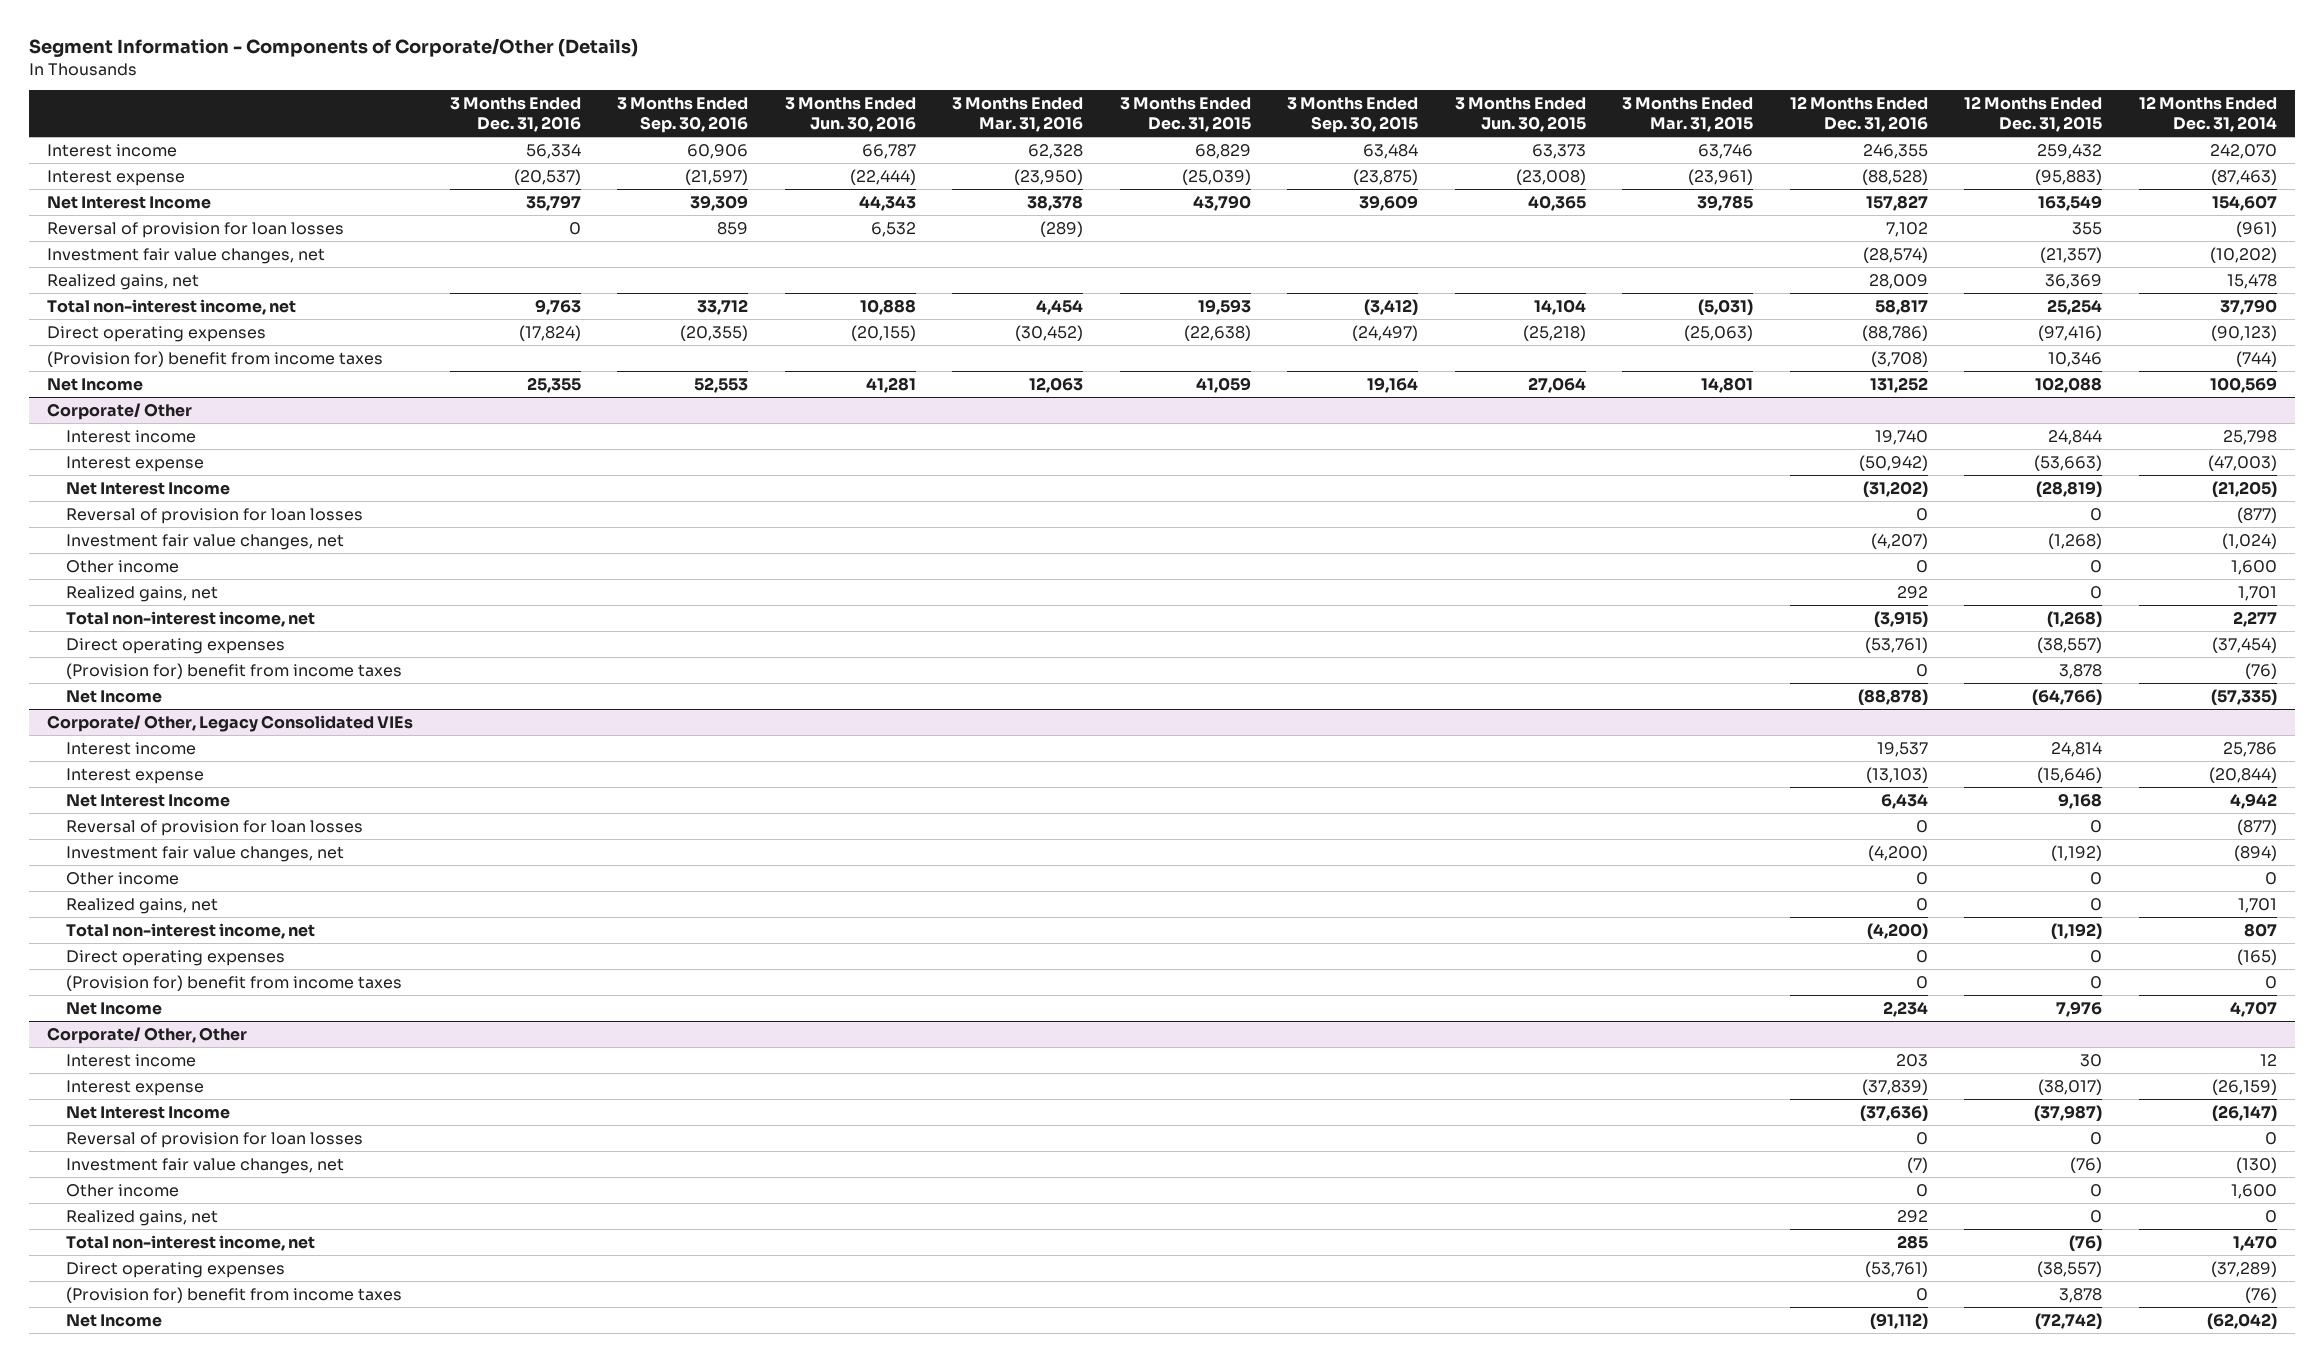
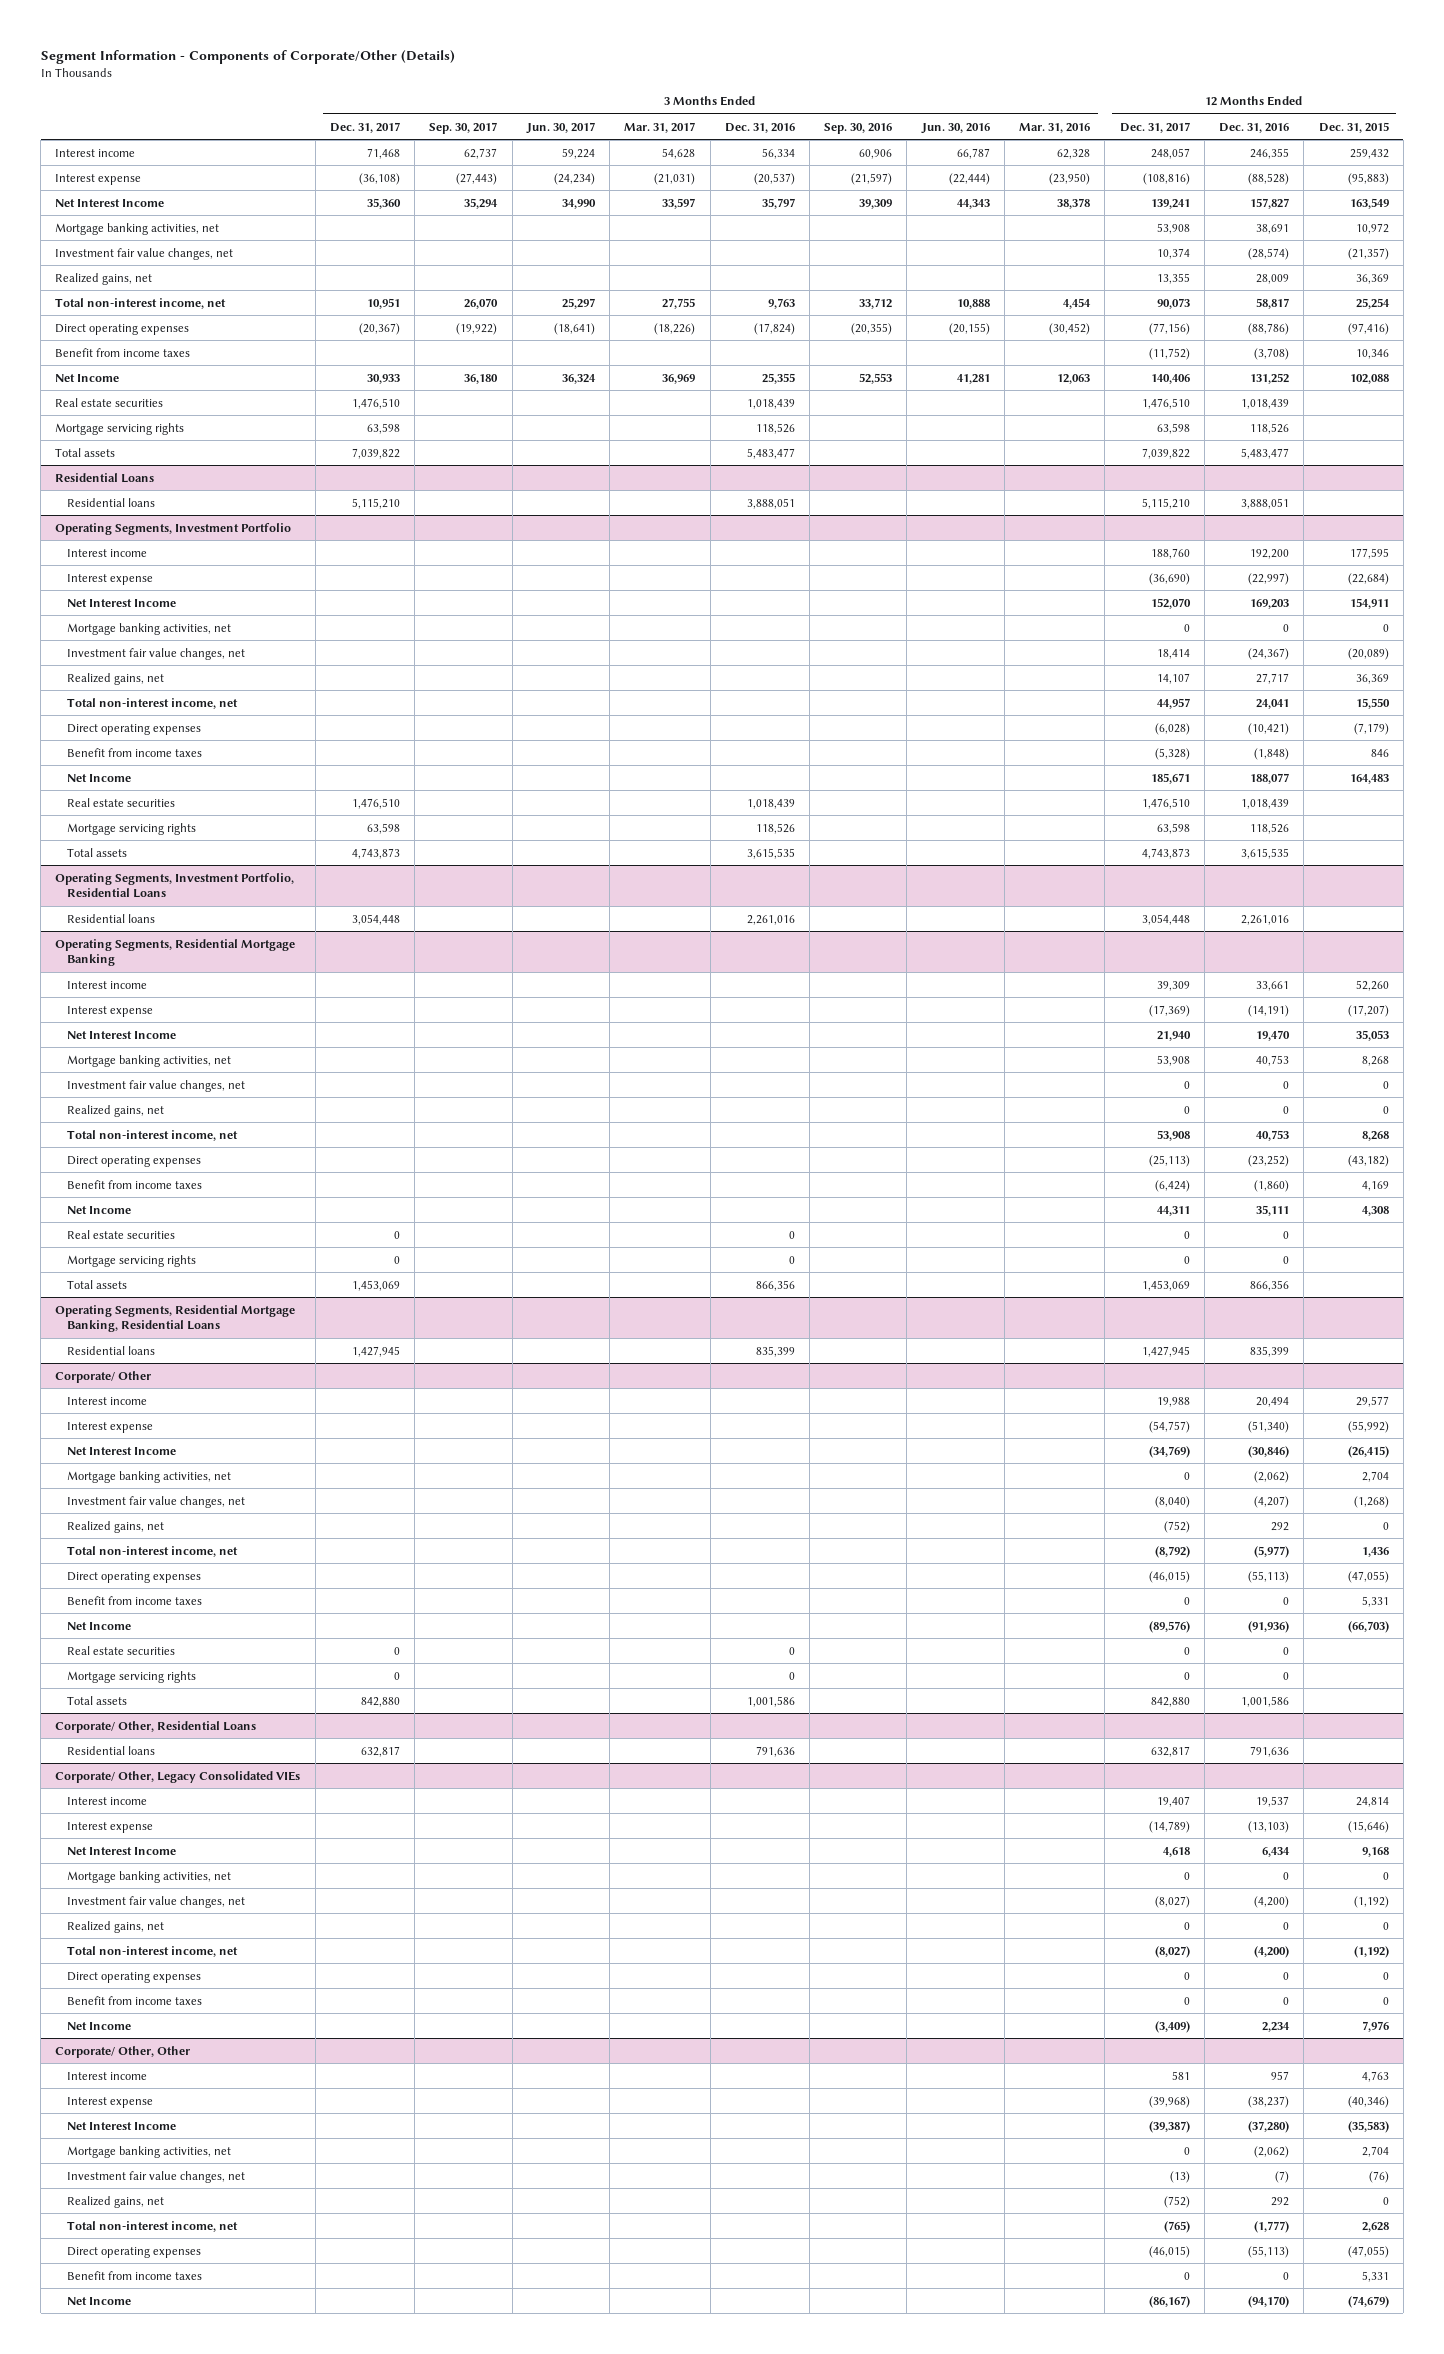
[1119,96,1251,132] 3 Months Ended Dec. 31, 2015 -> none
[1287,96,1419,133] 3 Months Ended Sep. 30, 2015 -> none
[1454,96,1586,132] 3 Months Ended Jun. 30, 2015 -> none
[1622,96,1754,132] 3 Months Ended Mar. 31, 2015 -> none
[2138,95,2277,132] 12 Months Ended Dec. 31, 2014 -> none
none -> [329,121,400,133] Dec. 31, 2017
none -> [429,121,498,134] Sep. 30, 2017
none -> [525,121,595,134] Jun. 30, 2017
none -> [624,121,696,133] Mar. 31, 2017
none -> [1119,121,1190,133] Dec. 31, 2017
[46,221,344,238] Reversal of provision for loan losses -> none
none -> [55,222,220,235] Mortgage banking activities, net
[46,350,383,367] (Provision for) benefit from income taxes -> [55,347,191,357] Benefit from income taxes
none -> [55,397,164,407] Real estate securities
none -> [55,422,185,435] Mortgage servicing rights
none -> [55,447,116,457] Total assets
none -> [55,472,155,483] Residential Loans
none -> [67,497,156,507] Residential loans
none -> [55,522,292,535] Operating Segments, Investment Portfolio
none -> [67,548,148,557] Interest income
none -> [67,573,154,585] Interest expense
none -> [67,598,177,607] Net Interest Income
none -> [67,622,232,635] Mortgage banking activities, net
none -> [67,647,246,660] Investment fair value changes, net
none -> [67,672,165,685] Realized gains, net
none -> [67,697,239,709] Total non-interest income, net
none -> [67,723,202,735] Direct operating expenses
none -> [67,747,203,757] Benefit from income taxes
none -> [67,773,132,782] Net Income
none -> [67,797,176,807] Real estate securities
none -> [67,822,197,835] Mortgage servicing rights
none -> [67,847,128,857] Total assets
none -> [55,872,295,899] Operating Segments, Investment Portfolio, Residential Loans
none -> [67,913,156,923] Residential loans
none -> [55,938,296,967] Operating Segments, Residential Mortgage Banking
none -> [67,980,148,989] Interest income
none -> [67,1005,154,1017] Interest expense
none -> [67,1030,177,1039] Net Interest Income
none -> [67,1054,232,1067] Mortgage banking activities, net
none -> [67,1079,246,1092] Investment fair value changes, net
none -> [67,1104,165,1117] Realized gains, net
none -> [67,1129,239,1141] Total non-interest income, net
none -> [67,1155,202,1167] Direct operating expenses
none -> [67,1179,203,1189] Benefit from income taxes
none -> [67,1205,132,1214] Net Income
none -> [67,1229,176,1239] Real estate securities
none -> [67,1254,197,1267] Mortgage servicing rights
none -> [67,1279,128,1289] Total assets
none -> [55,1304,296,1333] Operating Segments, Residential Mortgage Banking, Residential Loans
none -> [67,1345,156,1355] Residential loans
[65,507,363,524] Reversal of provision for loan losses -> none
[1874,429,1928,445] 19,740 -> [1256,1396,1290,1407] 20,494
[2048,429,2103,445] 24,844 -> [1355,1395,1389,1407] 29,577
[1858,454,1928,471] (50,942) -> [1248,1420,1290,1433] (51,340)
[2034,454,2103,471] (53,663) -> [1347,1420,1389,1433] (55,992)
[1862,480,1928,497] (31,202) -> [1248,1445,1290,1458] (30,846)
[2036,480,2103,497] (28,819) -> [1347,1445,1389,1458] (26,415)
none -> [67,1470,232,1483] Mortgage banking activities, net
[65,559,179,573] Other income -> none
[1873,610,1928,627] (3,915) -> [1254,1545,1290,1558] (5,977)
[2047,610,2103,627] (1,268) -> [1361,1546,1389,1557] 1,436
[1864,636,1928,653] (53,761) -> [1248,1570,1290,1583] (55,113)
[2037,636,2103,653] (38,557) -> [1347,1570,1389,1583] (47,055)
[65,662,402,679] (Provision for) benefit from income taxes -> [67,1595,203,1605] Benefit from income taxes
[2059,663,2103,679] 3,878 -> [1361,1595,1389,1607] 5,331
[1857,688,1928,705] (88,878) -> [1248,1620,1290,1633] (91,936)
[2032,688,2103,705] (64,766) -> [1347,1620,1389,1633] (66,703)
none -> [67,1645,176,1655] Real estate securities
none -> [67,1670,197,1683] Mortgage servicing rights
none -> [67,1695,128,1705] Total assets
none -> [55,1720,257,1733] Corporate/ Other, Residential Loans
none -> [67,1745,156,1755] Residential loans
[65,819,363,836] Reversal of provision for loan losses -> none
none -> [67,1870,232,1883] Mortgage banking activities, net
[65,871,179,885] Other income -> none
[65,974,402,991] (Provision for) benefit from income taxes -> [67,1995,203,2005] Benefit from income taxes
[65,1131,363,1148] Reversal of provision for loan losses -> none
[1895,1053,1928,1067] 203 -> [1271,2070,1290,2080] 957
[2080,1053,2103,1067] 30 -> [1361,2070,1389,2082] 4,763
[1861,1078,1928,1095] (37,839) -> [1248,2095,1290,2108] (38,237)
[2038,1078,2103,1095] (38,017) -> [1347,2095,1389,2108] (40,346)
[1859,1104,1928,1121] (37,636) -> [1248,2120,1290,2133] (37,280)
[2034,1104,2103,1121] (37,987) -> [1347,2120,1389,2133] (35,583)
none -> [67,2145,232,2158] Mortgage banking activities, net
[65,1183,179,1197] Other income -> none
[1896,1234,1928,1249] 285 -> [1254,2220,1290,2233] (1,777)
[2069,1234,2103,1251] (76) -> [1361,2221,1389,2232] 2,628
[1864,1260,1928,1277] (53,761) -> [1248,2245,1290,2258] (55,113)
[2037,1260,2103,1277] (38,557) -> [1347,2245,1389,2258] (47,055)
[65,1286,402,1303] (Provision for) benefit from income taxes -> [67,2270,203,2280] Benefit from income taxes
[2059,1287,2103,1303] 3,878 -> [1361,2270,1389,2282] 5,331
[1869,1312,1928,1329] (91,112) -> [1248,2295,1290,2308] (94,170)
[2035,1312,2103,1329] (72,742) -> [1347,2295,1389,2308] (74,679)

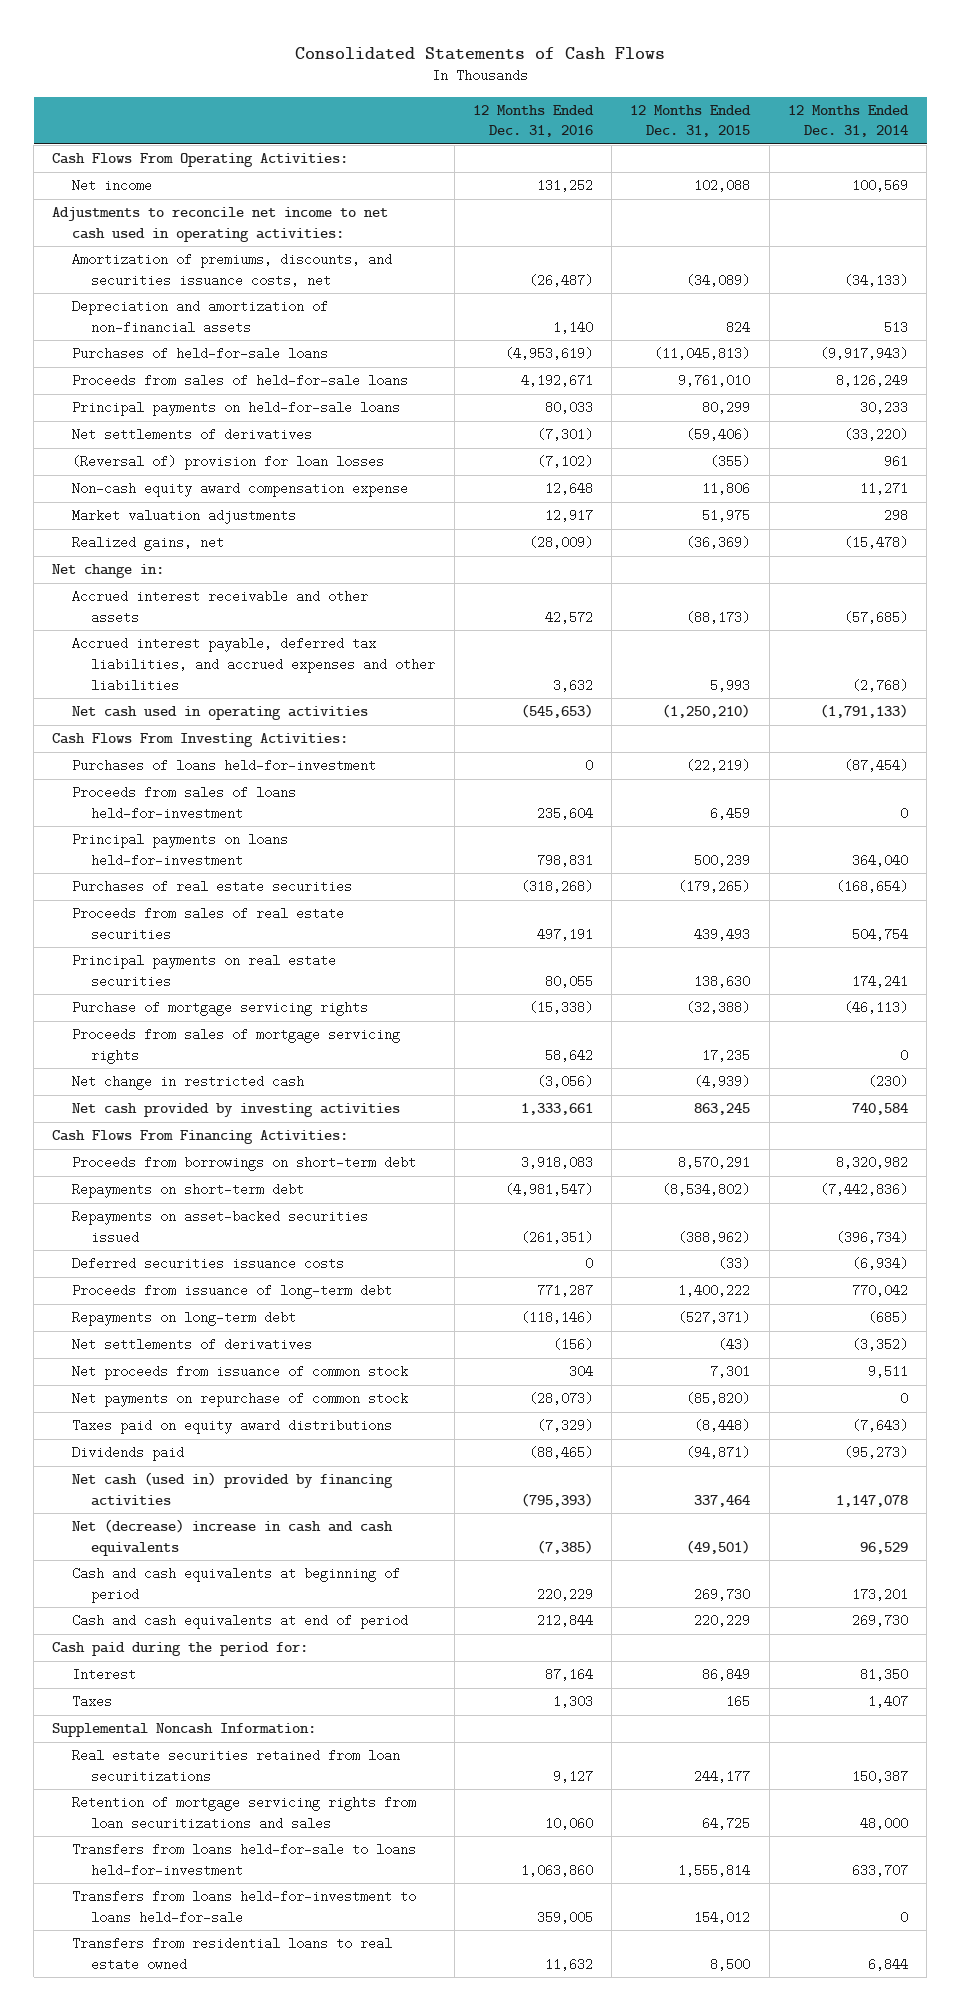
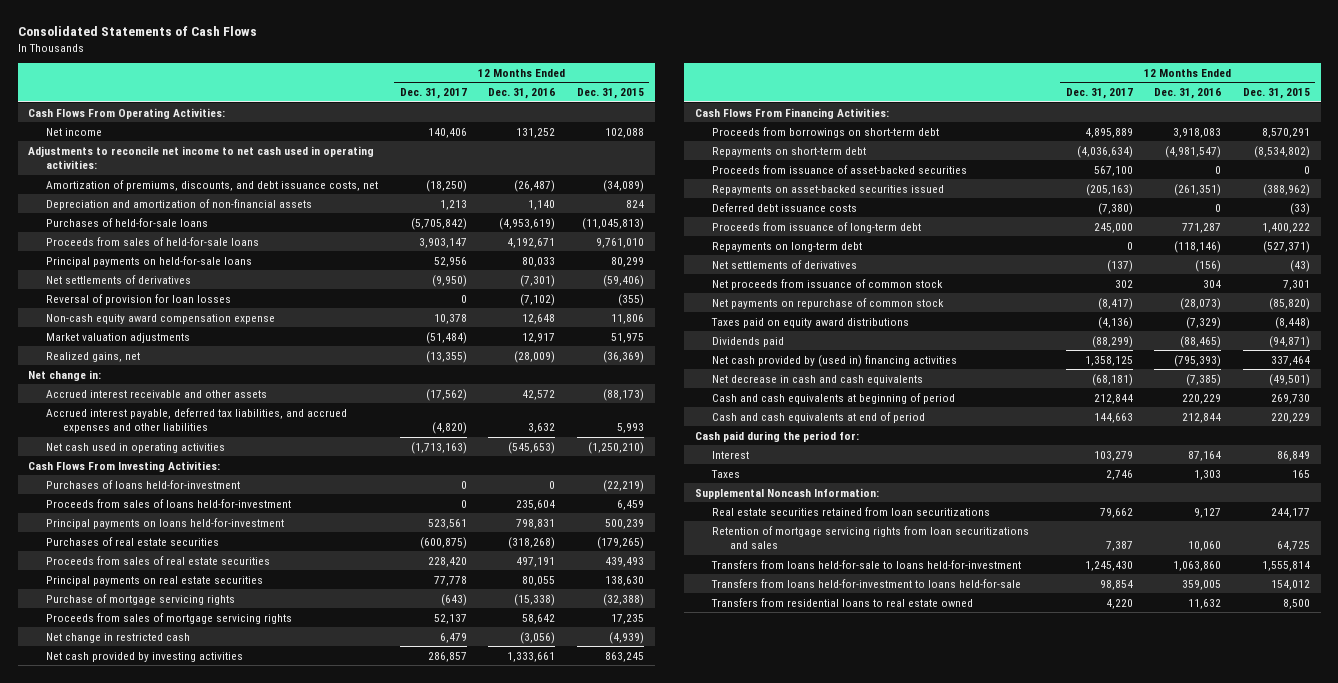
[787,104,909,138] 12 Months Ended Dec. 31, 2014 -> none
none -> [399,88,467,100] Dec. 31, 2017
[71,253,392,287] Amortization of premiums, discounts, and securities issuance costs, net -> [45,179,378,191] Amortization of premiums, discounts, and debt issuance costs, net
[71,455,384,471] (Reversal of) provision for loan losses -> [45,293,231,305] Reversal of provision for loan losses
none -> [712,164,968,174] Proceeds from issuance of asset-backed securities
[71,1257,344,1271] Deferred securities issuance costs -> [712,202,858,212] Deferred debt issuance costs
[71,1472,393,1506] Net cash (used in) provided by financing activities -> [712,354,958,367] Net cash provided by (used in) financing activities
[71,1519,393,1556] Net (decrease) increase in cash and cash equivalents -> [712,374,924,385] Net decrease in cash and cash equivalents

